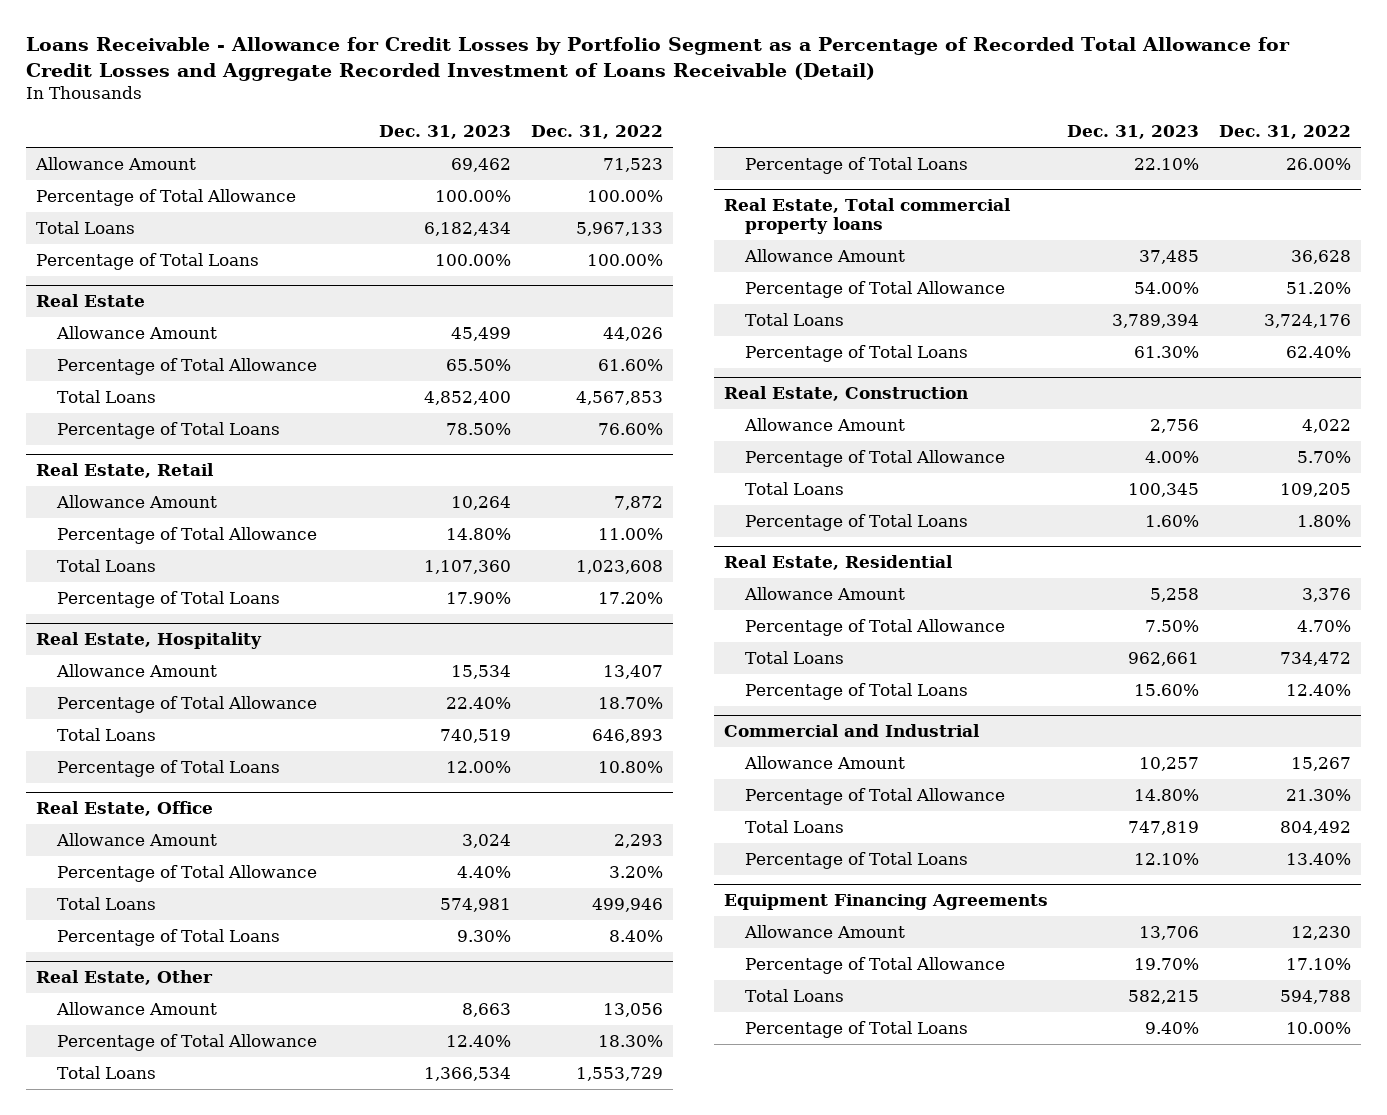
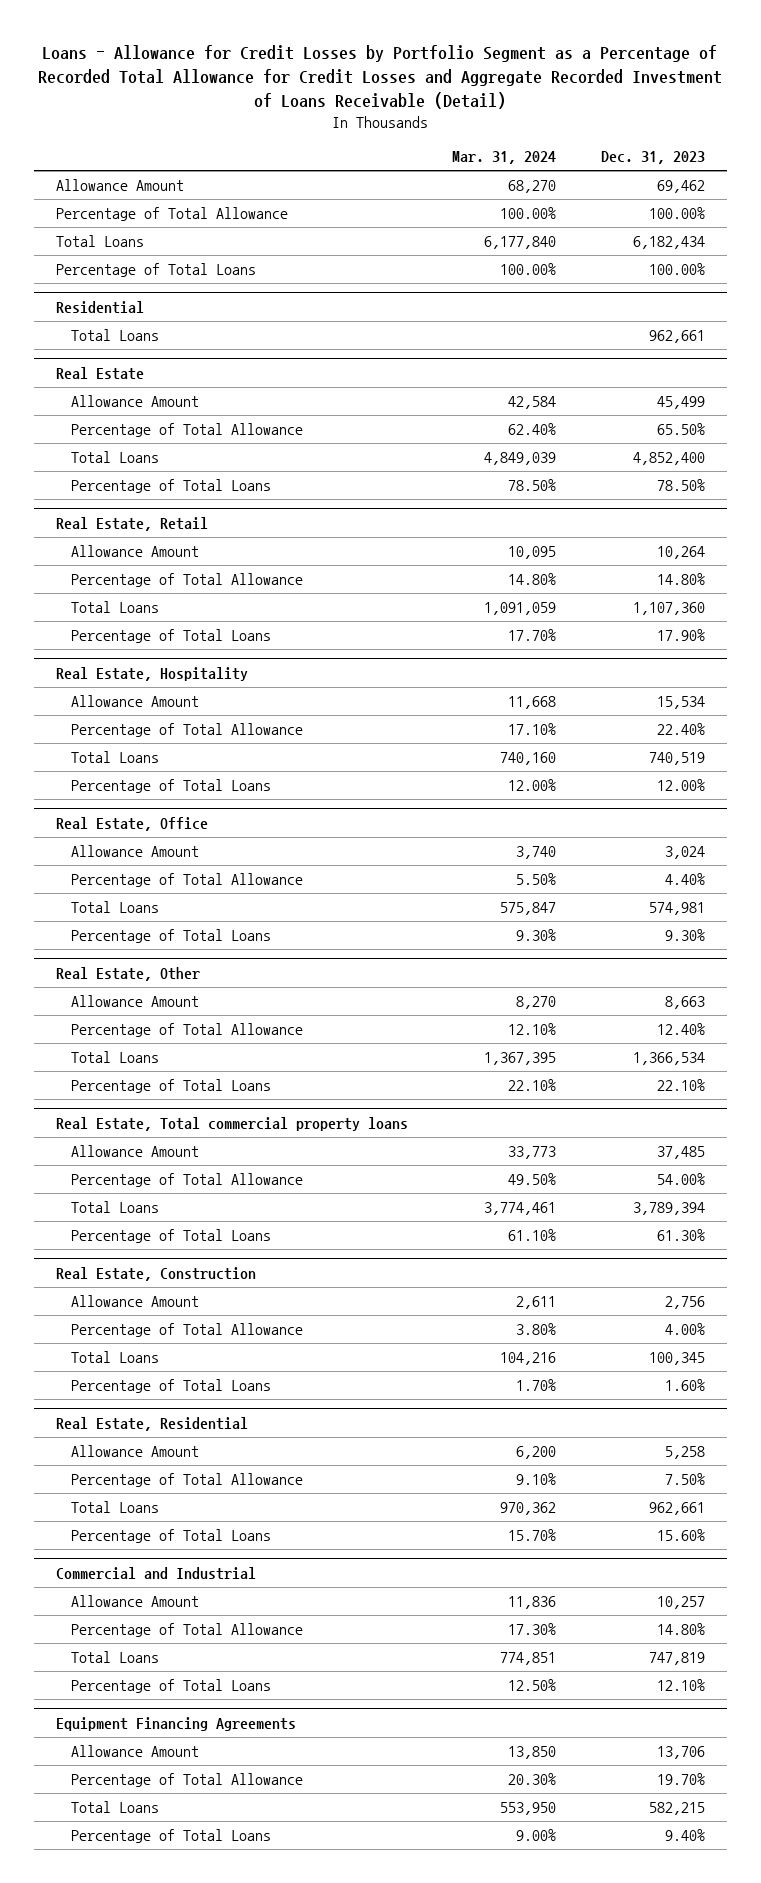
[25,37,1290,81] Loans Receivable - Allowance for Credit Losses by Portfolio Segment as a Percentage of Recorded Total Allowance for Credit Losses and Aggregate Recorded Investment of Loans Receivable (Detail) -> [38,44,723,110] Loans - Allowance for Credit Losses by Portfolio Segment as a Percentage of Recorded Total Allowance for Credit Losses and Aggregate Recorded Investment of Loans Receivable (Detail)
[531,125,664,140] Dec. 31, 2022 -> none
none -> [452,151,557,165] Mar. 31, 2024
none -> [55,300,144,314] Residential
none -> [71,328,160,341] Total Loans

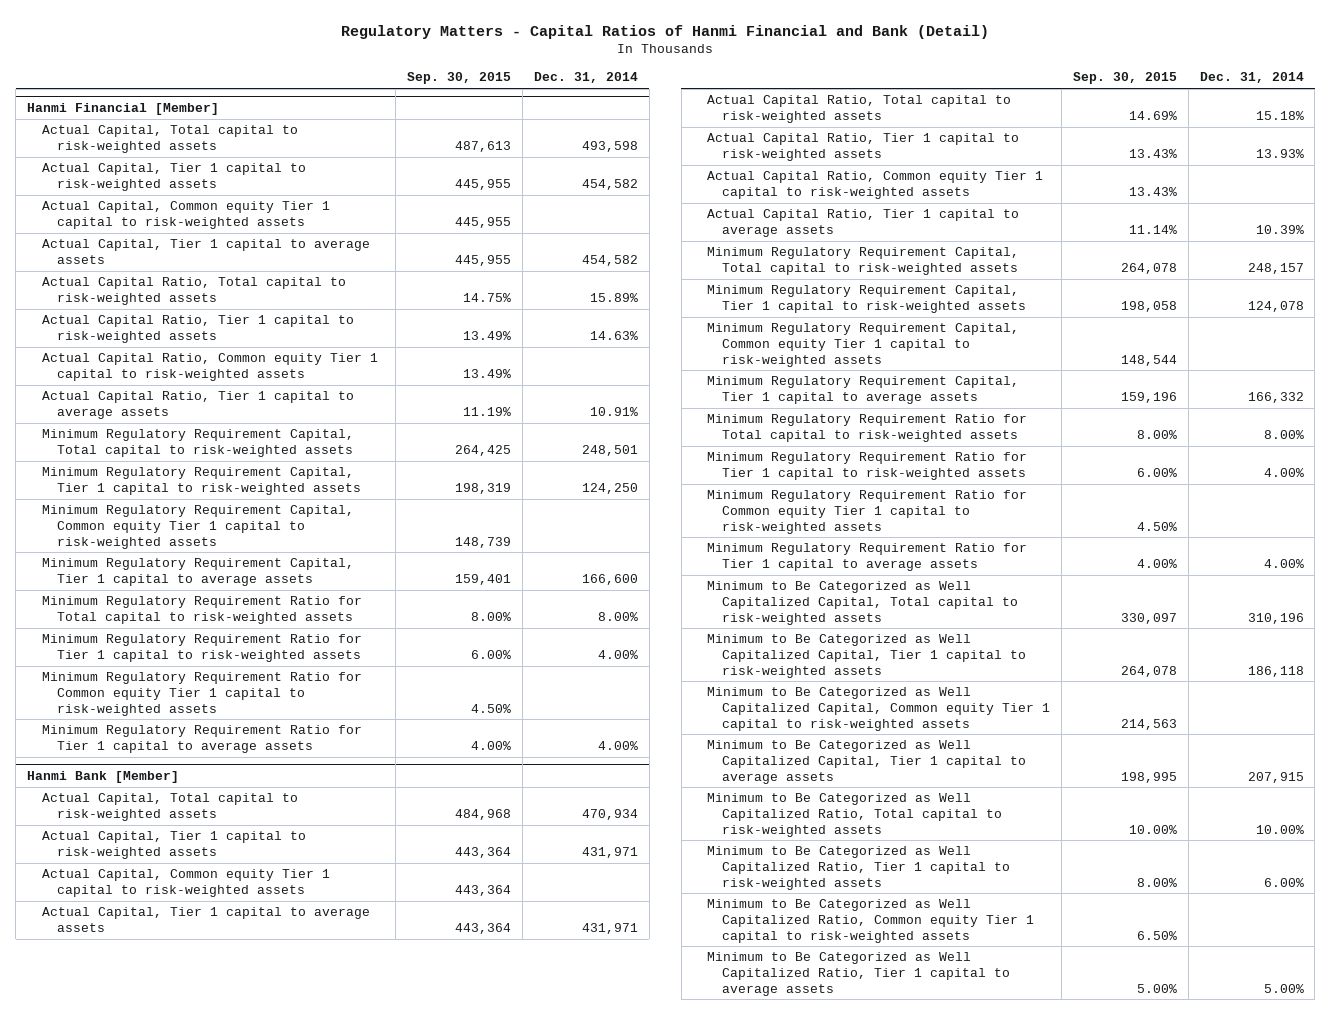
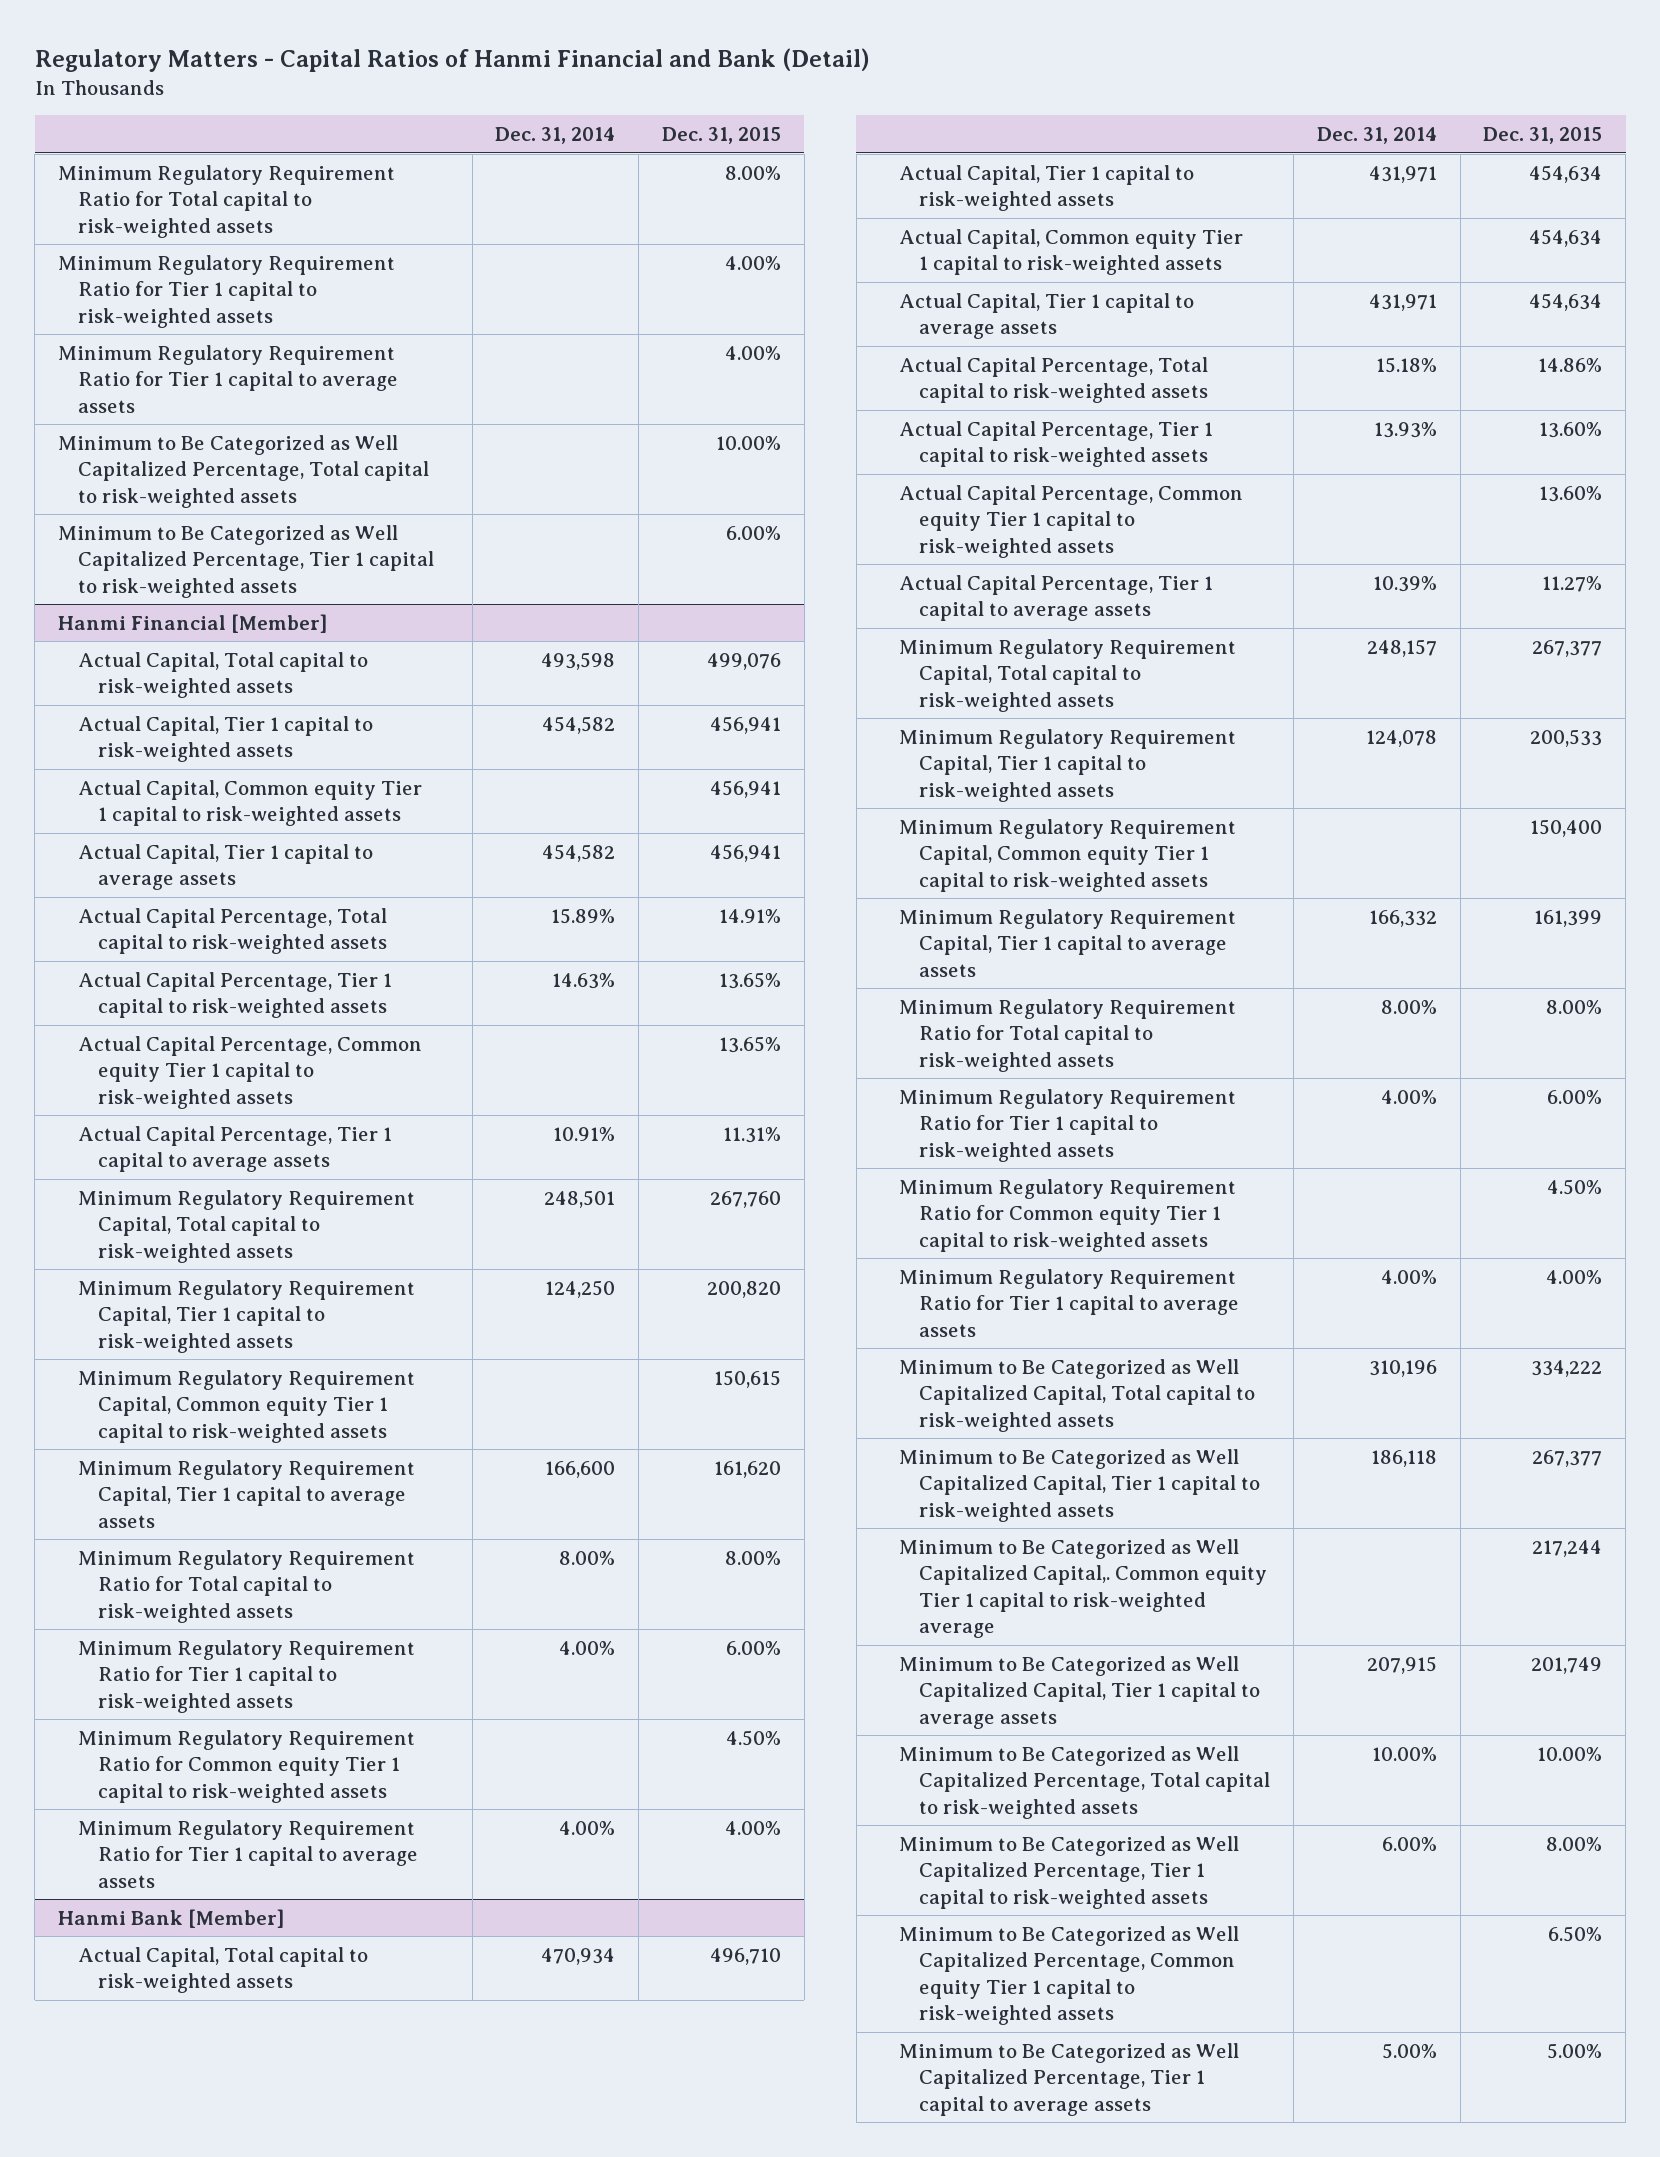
[407,72,512,85] Sep. 30, 2015 -> none
none -> [661,127,781,145] Dec. 31, 2015
none -> [57,164,395,238] Minimum Regulatory Requirement Ratio for Total capital to risk-weighted assets
none -> [57,254,395,328] Minimum Regulatory Requirement Ratio for Tier 1 capital to risk-weighted assets
none -> [57,344,398,413] Minimum Regulatory Requirement Ratio for Tier 1 capital to average assets
none -> [57,434,429,508] Minimum to Be Categorized as Well Capitalized Percentage, Total capital to risk-weighted assets
none -> [57,524,434,598] Minimum to Be Categorized as Well Capitalized Percentage, Tier 1 capital to risk-weighted assets
[41,277,346,305] Actual Capital Ratio, Total capital to risk-weighted assets -> [77,907,387,955] Actual Capital Percentage, Total capital to risk-weighted assets
[41,315,354,343] Actual Capital Ratio, Tier 1 capital to risk-weighted assets -> [77,971,392,1019] Actual Capital Percentage, Tier 1 capital to risk-weighted assets
[41,353,378,381] Actual Capital Ratio, Common equity Tier 1 capital to risk-weighted assets -> [77,1035,422,1109] Actual Capital Percentage, Common equity Tier 1 capital to risk-weighted assets
[41,391,354,419] Actual Capital Ratio, Tier 1 capital to average assets -> [77,1125,392,1173] Actual Capital Percentage, Tier 1 capital to average assets
[707,95,1012,123] Actual Capital Ratio, Total capital to risk-weighted assets -> [899,356,1209,404] Actual Capital Percentage, Total capital to risk-weighted assets
[707,133,1020,161] Actual Capital Ratio, Tier 1 capital to risk-weighted assets -> [899,420,1214,468] Actual Capital Percentage, Tier 1 capital to risk-weighted assets
[707,171,1044,199] Actual Capital Ratio, Common equity Tier 1 capital to risk-weighted assets -> [899,484,1244,558] Actual Capital Percentage, Common equity Tier 1 capital to risk-weighted assets
[707,209,1020,237] Actual Capital Ratio, Tier 1 capital to average assets -> [899,574,1214,622] Actual Capital Percentage, Tier 1 capital to average assets
[707,687,1051,731] Minimum to Be Categorized as Well Capitalized Capital, Common equity Tier 1 capital to risk-weighted assets -> [899,1538,1268,1639] Minimum to Be Categorized as Well Capitalized Capital,. Common equity Tier 1 capital to risk-weighted average
[707,793,1003,837] Minimum to Be Categorized as Well Capitalized Ratio, Total capital to risk-weighted assets -> [899,1745,1271,1819] Minimum to Be Categorized as Well Capitalized Percentage, Total capital to risk-weighted assets
[707,846,1011,890] Minimum to Be Categorized as Well Capitalized Ratio, Tier 1 capital to risk-weighted assets -> [899,1835,1240,1909] Minimum to Be Categorized as Well Capitalized Percentage, Tier 1 capital to risk-weighted assets
[707,899,1035,943] Minimum to Be Categorized as Well Capitalized Ratio, Common equity Tier 1 capital to risk-weighted assets -> [899,1925,1240,2026] Minimum to Be Categorized as Well Capitalized Percentage, Common equity Tier 1 capital to risk-weighted assets
[707,952,1011,996] Minimum to Be Categorized as Well Capitalized Ratio, Tier 1 capital to average assets -> [899,2042,1240,2116] Minimum to Be Categorized as Well Capitalized Percentage, Tier 1 capital to average assets

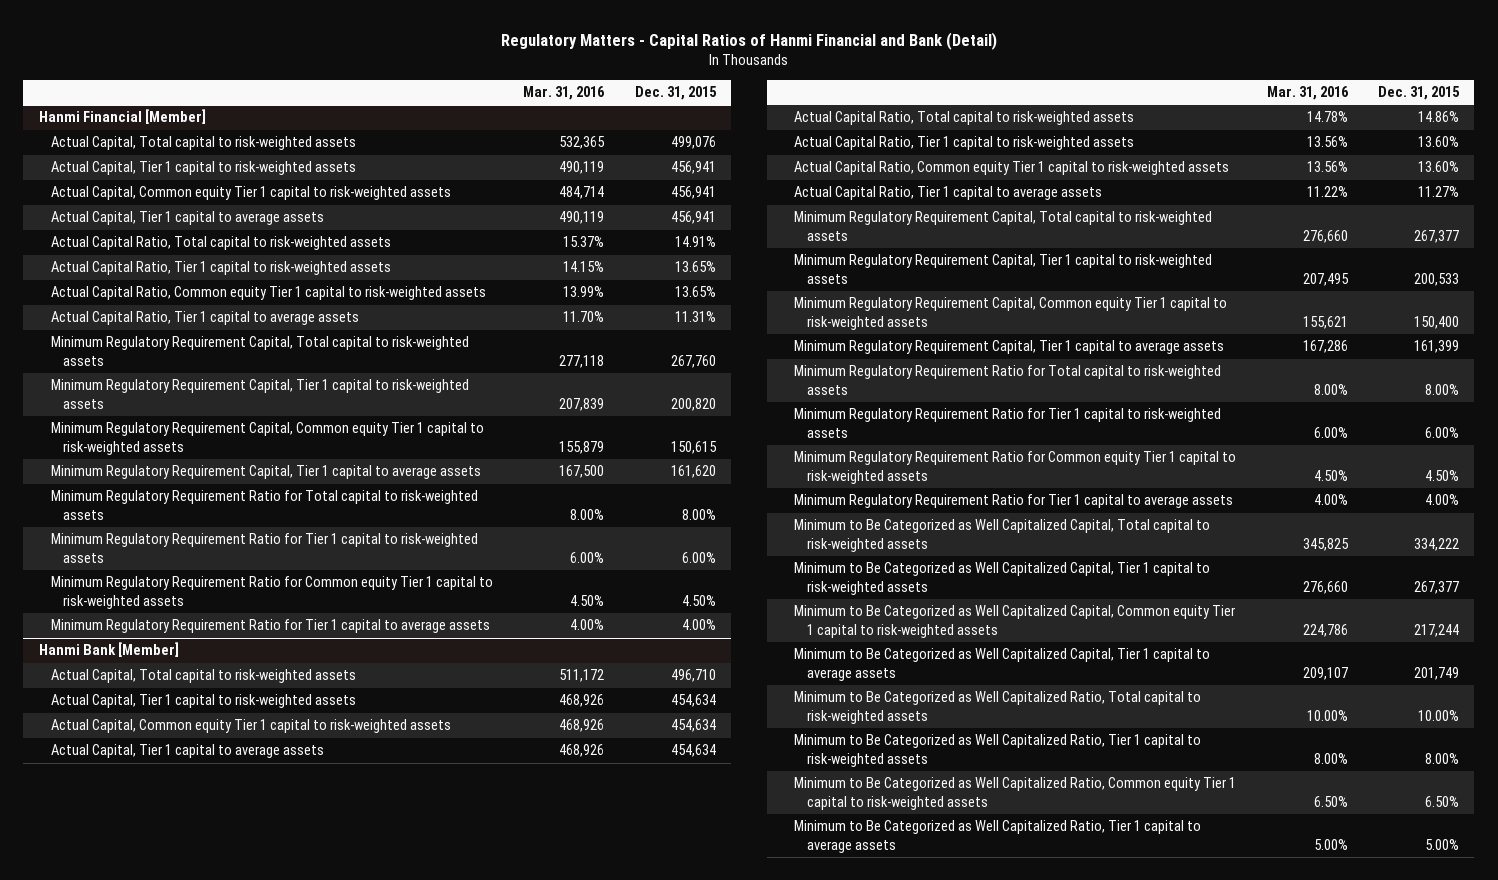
[495,127,616,145] Dec. 31, 2014 -> none
none -> [523,85,606,100] Mar. 31, 2016
[57,164,395,238] Minimum Regulatory Requirement Ratio for Total capital to risk-weighted assets -> none
[57,254,395,328] Minimum Regulatory Requirement Ratio for Tier 1 capital to risk-weighted assets -> none
[57,344,398,413] Minimum Regulatory Requirement Ratio for Tier 1 capital to average assets -> none
[57,434,429,508] Minimum to Be Categorized as Well Capitalized Percentage, Total capital to risk-weighted assets -> none
[57,524,434,598] Minimum to Be Categorized as Well Capitalized Percentage, Tier 1 capital to risk-weighted assets -> none
[77,907,387,955] Actual Capital Percentage, Total capital to risk-weighted assets -> [50,236,391,251] Actual Capital Ratio, Total capital to risk-weighted assets
[77,971,392,1019] Actual Capital Percentage, Tier 1 capital to risk-weighted assets -> [50,261,391,276] Actual Capital Ratio, Tier 1 capital to risk-weighted assets
[77,1035,422,1109] Actual Capital Percentage, Common equity Tier 1 capital to risk-weighted assets -> [50,286,486,301] Actual Capital Ratio, Common equity Tier 1 capital to risk-weighted assets
[77,1125,392,1173] Actual Capital Percentage, Tier 1 capital to average assets -> [50,311,359,326] Actual Capital Ratio, Tier 1 capital to average assets
[899,356,1209,404] Actual Capital Percentage, Total capital to risk-weighted assets -> [794,111,1135,126] Actual Capital Ratio, Total capital to risk-weighted assets
[899,420,1214,468] Actual Capital Percentage, Tier 1 capital to risk-weighted assets -> [794,136,1135,151] Actual Capital Ratio, Tier 1 capital to risk-weighted assets
[899,484,1244,558] Actual Capital Percentage, Common equity Tier 1 capital to risk-weighted assets -> [794,161,1230,176] Actual Capital Ratio, Common equity Tier 1 capital to risk-weighted assets
[899,574,1214,622] Actual Capital Percentage, Tier 1 capital to average assets -> [794,186,1103,201] Actual Capital Ratio, Tier 1 capital to average assets
[899,1538,1268,1639] Minimum to Be Categorized as Well Capitalized Capital,. Common equity Tier 1 capital to risk-weighted average -> [794,605,1236,639] Minimum to Be Categorized as Well Capitalized Capital, Common equity Tier 1 capital to risk-weighted assets
[899,1745,1271,1819] Minimum to Be Categorized as Well Capitalized Percentage, Total capital to risk-weighted assets -> [794,691,1202,725] Minimum to Be Categorized as Well Capitalized Ratio, Total capital to risk-weighted assets
[899,1835,1240,1909] Minimum to Be Categorized as Well Capitalized Percentage, Tier 1 capital to risk-weighted assets -> [794,734,1202,768] Minimum to Be Categorized as Well Capitalized Ratio, Tier 1 capital to risk-weighted assets
[899,1925,1240,2026] Minimum to Be Categorized as Well Capitalized Percentage, Common equity Tier 1 capital to risk-weighted assets -> [794,777,1237,811] Minimum to Be Categorized as Well Capitalized Ratio, Common equity Tier 1 capital to risk-weighted assets
[899,2042,1240,2116] Minimum to Be Categorized as Well Capitalized Percentage, Tier 1 capital to average assets -> [794,820,1202,854] Minimum to Be Categorized as Well Capitalized Ratio, Tier 1 capital to average assets

